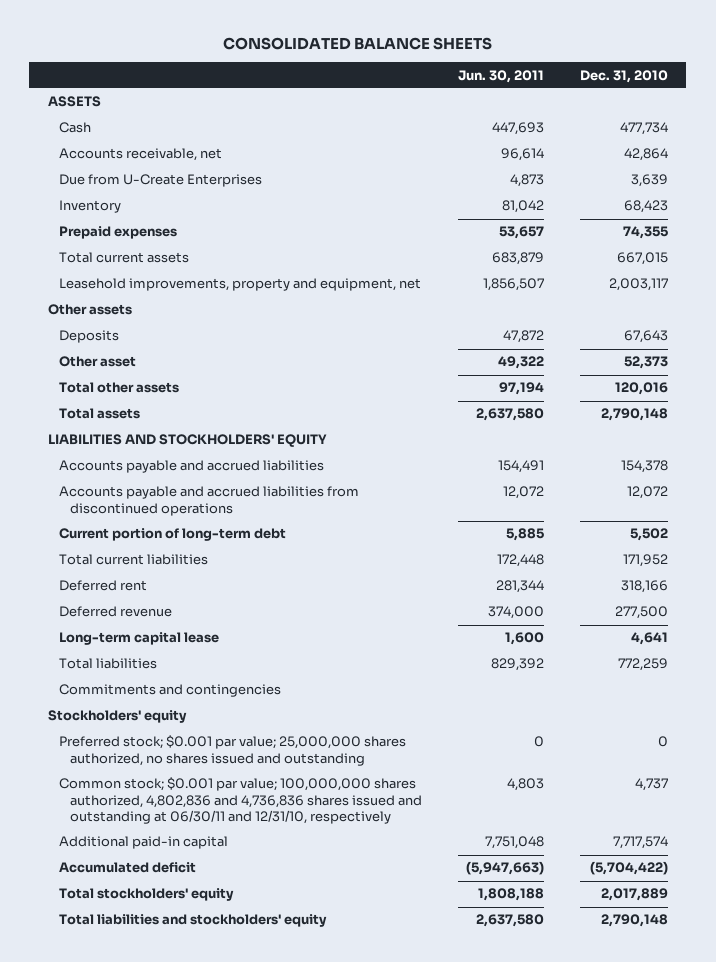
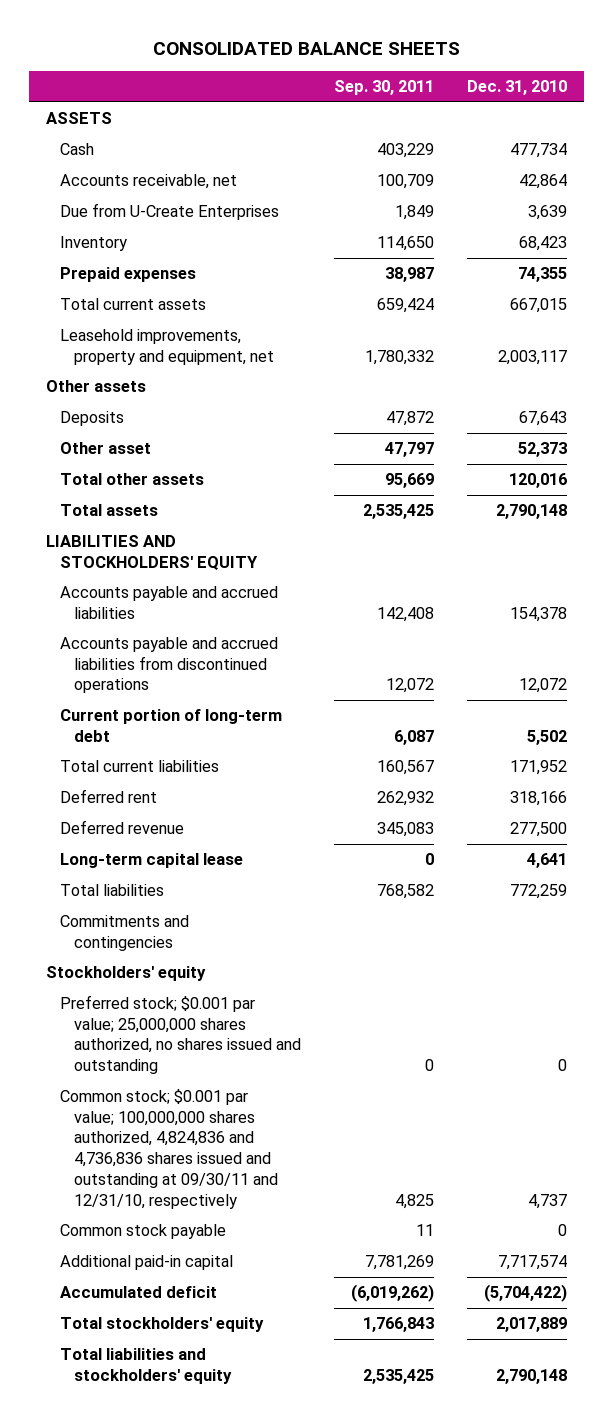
[457,69,544,83] Jun. 30, 2011 -> none
none -> [334,80,435,96] Sep. 30, 2011
[58,777,422,824] Common stock; $0.001 par value; 100,000,000 shares authorized, 4,802,836 and 4,736,836 shares issued and outstanding at 06/30/11 and 12/31/10, respectively -> [59,1089,278,1209] Common stock; $0.001 par value; 100,000,000 shares authorized, 4,824,836 and 4,736,836 shares issued and outstanding at 09/30/11 and 12/31/10, respectively
none -> [59,1224,226,1240] Common stock payable

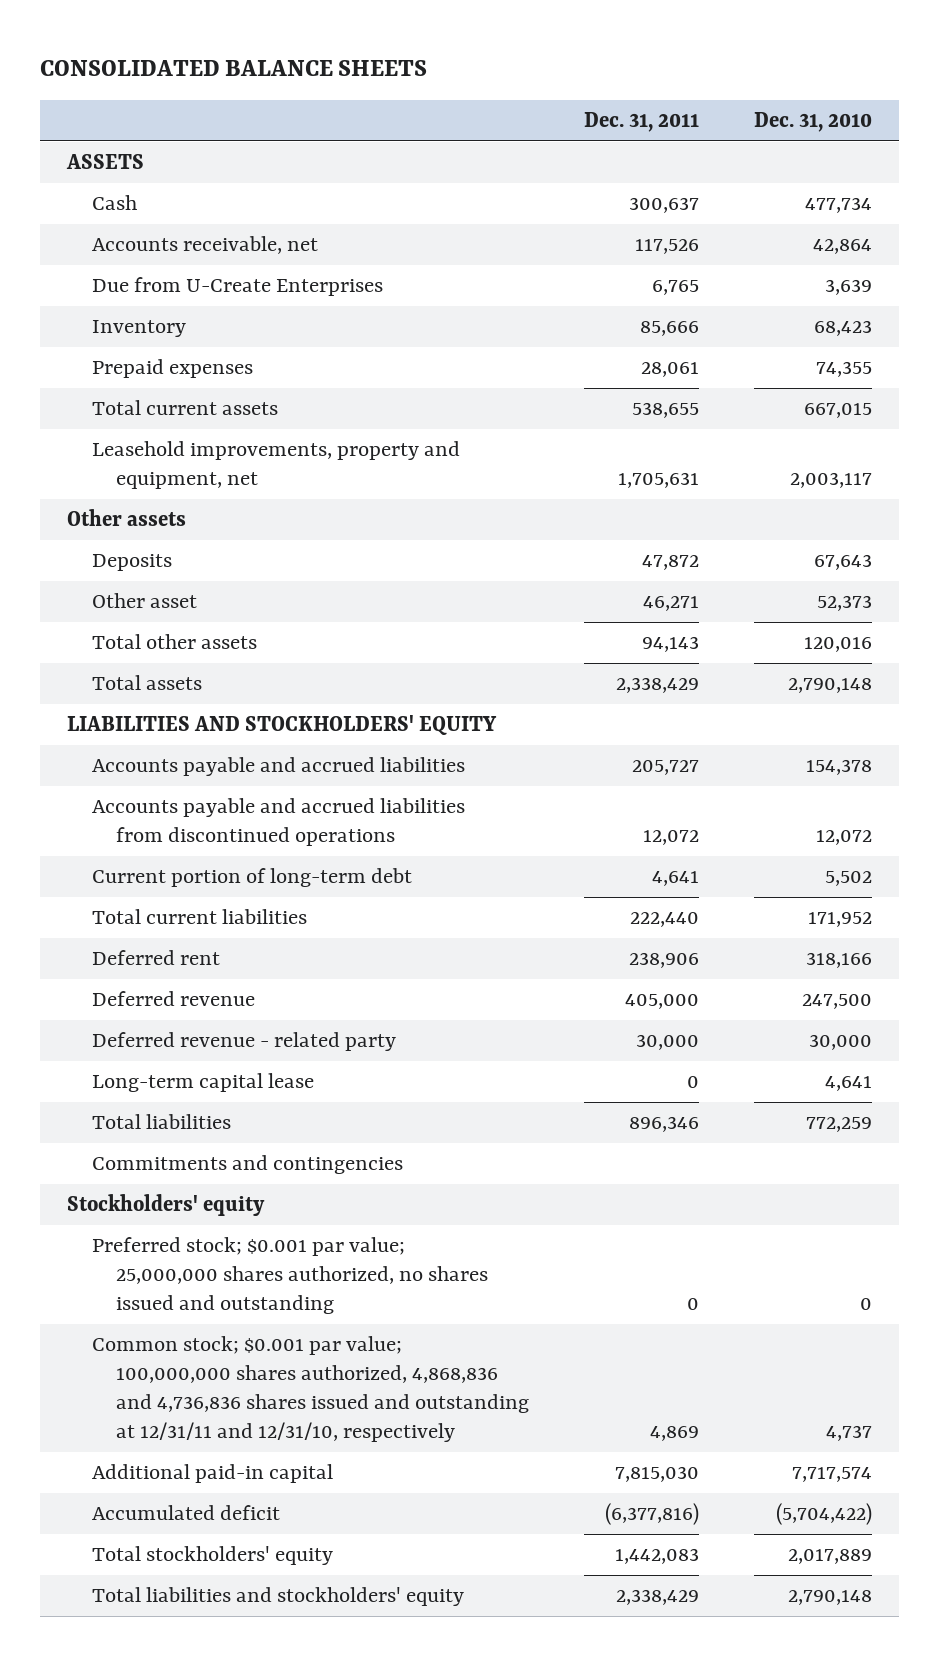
[334,80,435,96] Sep. 30, 2011 -> none
none -> [583,111,699,132] Dec. 31, 2011
[510,822,568,838] 277,500 -> [801,994,872,1010] 247,500
none -> [91,1032,396,1052] Deferred revenue - related party
[59,1224,226,1240] Common stock payable -> none
[59,1089,278,1209] Common stock; $0.001 par value; 100,000,000 shares authorized, 4,824,836 and 4,736,836 shares issued and outstanding at 09/30/11 and 12/31/10, respectively -> [91,1336,529,1443] Common stock; $0.001 par value; 100,000,000 shares authorized, 4,868,836 and 4,736,836 shares issued and outstanding at 12/31/11 and 12/31/10, respectively

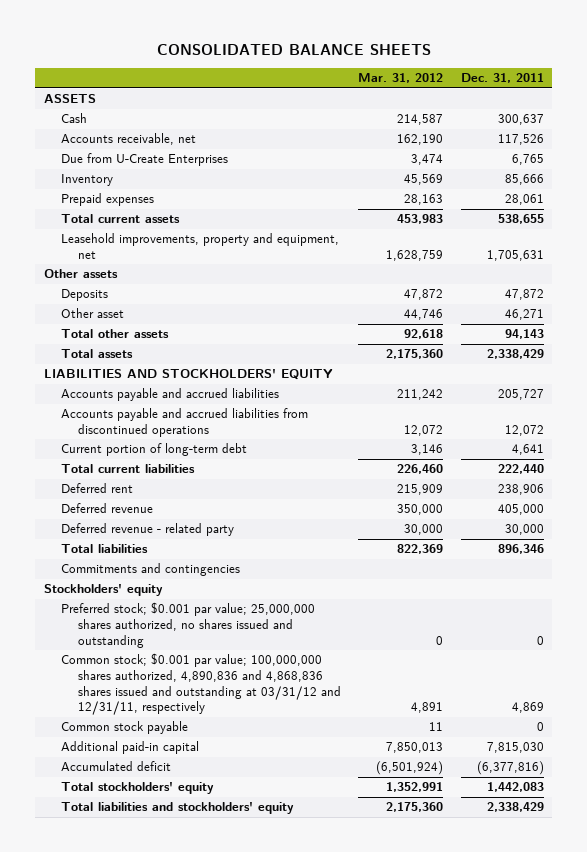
[753,111,872,132] Dec. 31, 2010 -> none
none -> [358,73,444,84] Mar. 31, 2012
[91,1073,314,1093] Long-term capital lease -> none
[91,1336,529,1443] Common stock; $0.001 par value; 100,000,000 shares authorized, 4,868,836 and 4,736,836 shares issued and outstanding at 12/31/11 and 12/31/10, respectively -> [60,653,341,716] Common stock; $0.001 par value; 100,000,000 shares authorized, 4,890,836 and 4,868,836 shares issued and outstanding at 03/31/12 and 12/31/11, respectively
none -> [60,721,188,735] Common stock payable

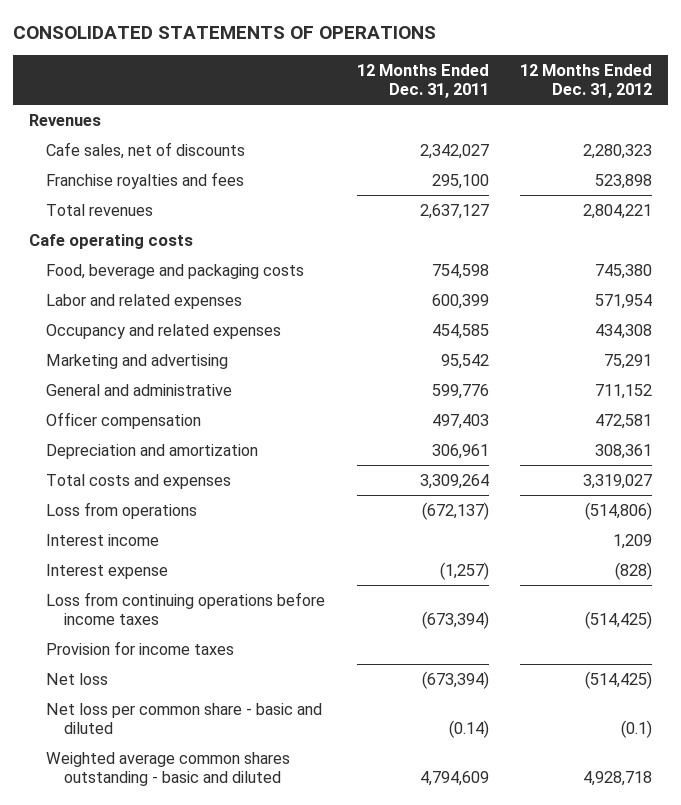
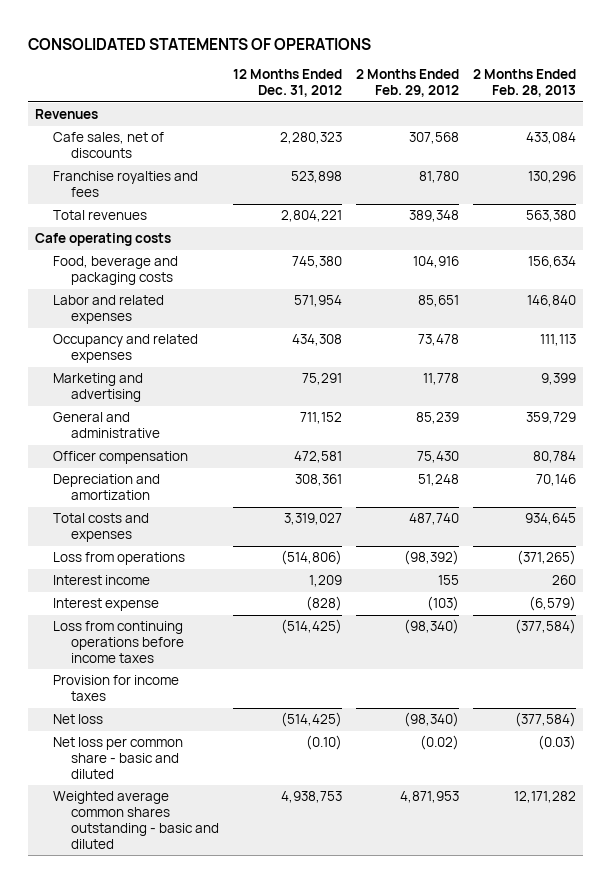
[356,63,489,98] 12 Months Ended Dec. 31, 2011 -> none
none -> [355,69,459,98] 2 Months Ended Feb. 29, 2012
none -> [472,69,576,98] 2 Months Ended Feb. 28, 2013
[620,719,652,738] (0.1) -> [306,735,343,751] (0.10)
[582,770,652,786] 4,928,718 -> [281,791,343,804] 4,938,753

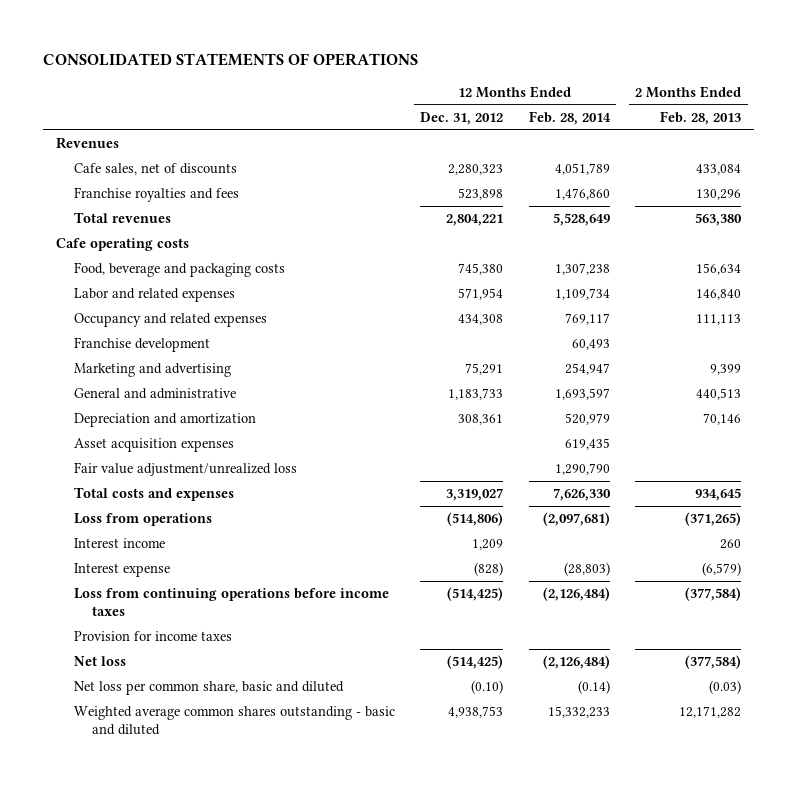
[355,69,459,98] 2 Months Ended Feb. 29, 2012 -> none
none -> [528,110,611,125] Feb. 28, 2014
none -> [73,337,210,353] Franchise development
[53,451,189,465] Officer compensation -> none
[300,412,343,425] 711,152 -> [448,388,504,401] 1,183,733
[525,412,576,425] 359,729 -> [696,388,742,401] 440,513
none -> [73,438,234,453] Asset acquisition expenses
none -> [73,462,297,477] Fair value adjustment/unrealized loss
[53,737,184,779] Net loss per common share - basic and diluted -> [73,681,344,696] Net loss per common share, basic and diluted

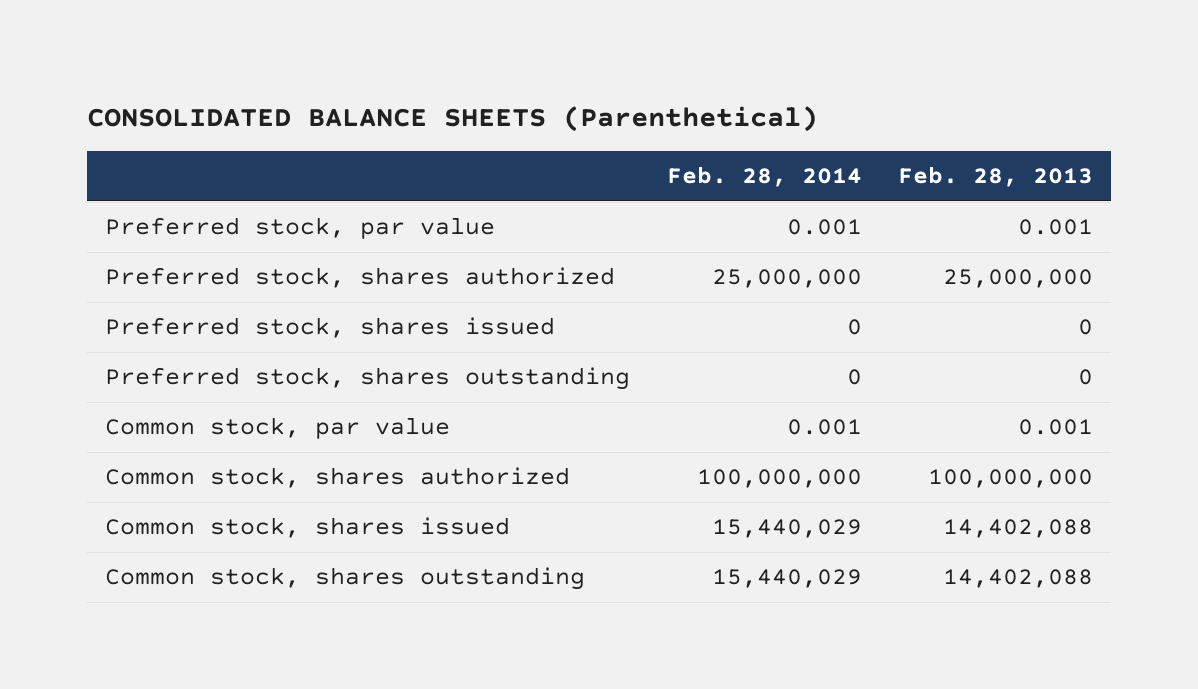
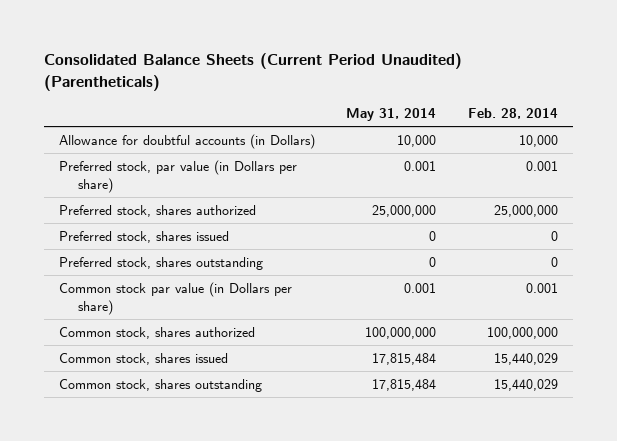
[86,106,818,133] CONSOLIDATED BALANCE SHEETS (Parenthetical) -> [43,53,462,91] Consolidated Balance Sheets (Current Period Unaudited) (Parentheticals)
[898,166,1094,188] Feb. 28, 2013 -> none
none -> [346,108,437,122] May 31, 2014
none -> [59,133,316,149] Allowance for doubtful accounts (in Dollars)
[105,217,496,240] Preferred stock, par value -> [59,159,298,193] Preferred stock, par value (in Dollars per share)
[105,417,451,440] Common stock, par value -> [59,281,293,315] Common stock par value (in Dollars per share)

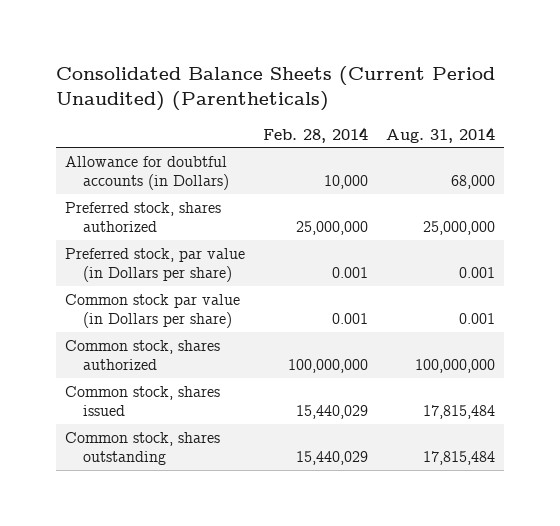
[346,108,437,122] May 31, 2014 -> none
none -> [386,126,496,143] Aug. 31, 2014
[59,230,230,243] Preferred stock, shares issued -> none
[59,256,264,270] Preferred stock, shares outstanding -> none
[59,159,298,193] Preferred stock, par value (in Dollars per share) -> [64,247,245,282] Preferred stock, par value (in Dollars per share)

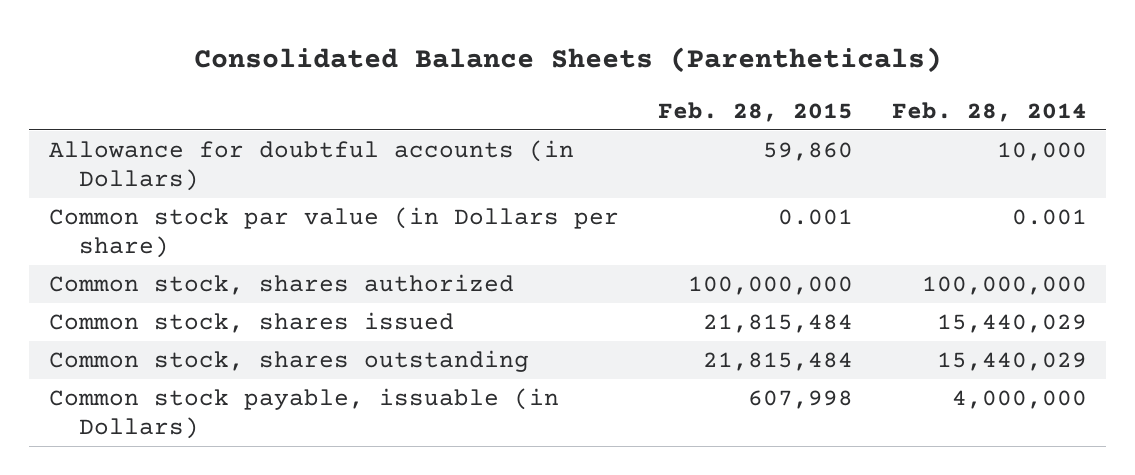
[55,66,495,112] Consolidated Balance Sheets (Current Period Unaudited) (Parentheticals) -> [193,47,942,74] Consolidated Balance Sheets (Parentheticals)
[386,126,496,143] Aug. 31, 2014 -> none
none -> [657,101,853,122] Feb. 28, 2015
[64,201,221,232] Preferred stock, shares authorized -> none
[64,247,245,282] Preferred stock, par value (in Dollars per share) -> none
none -> [48,387,559,440] Common stock payable, issuable (in Dollars)

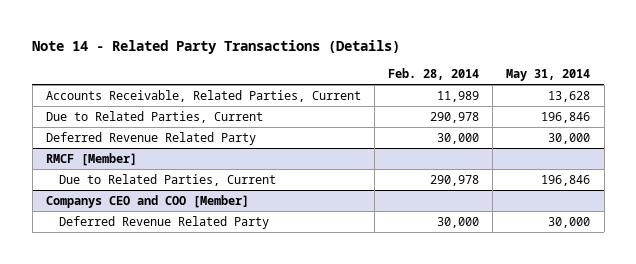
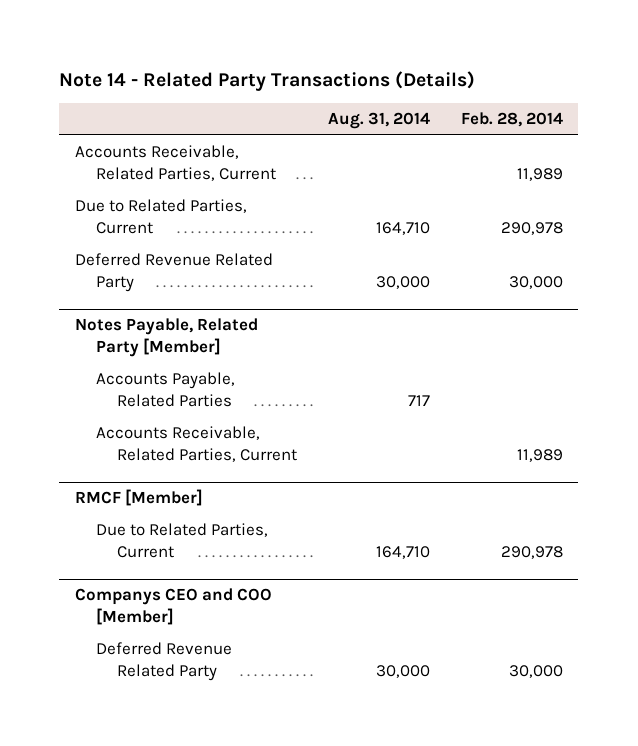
[506,68,591,81] May 31, 2014 -> none
none -> [328,112,431,130] Aug. 31, 2014
none -> [74,318,258,358] Notes Payable, Related Party [Member]
none -> [96,372,236,408] Accounts Payable, Related Parties
none -> [96,426,298,463] Accounts Receivable, Related Parties, Current

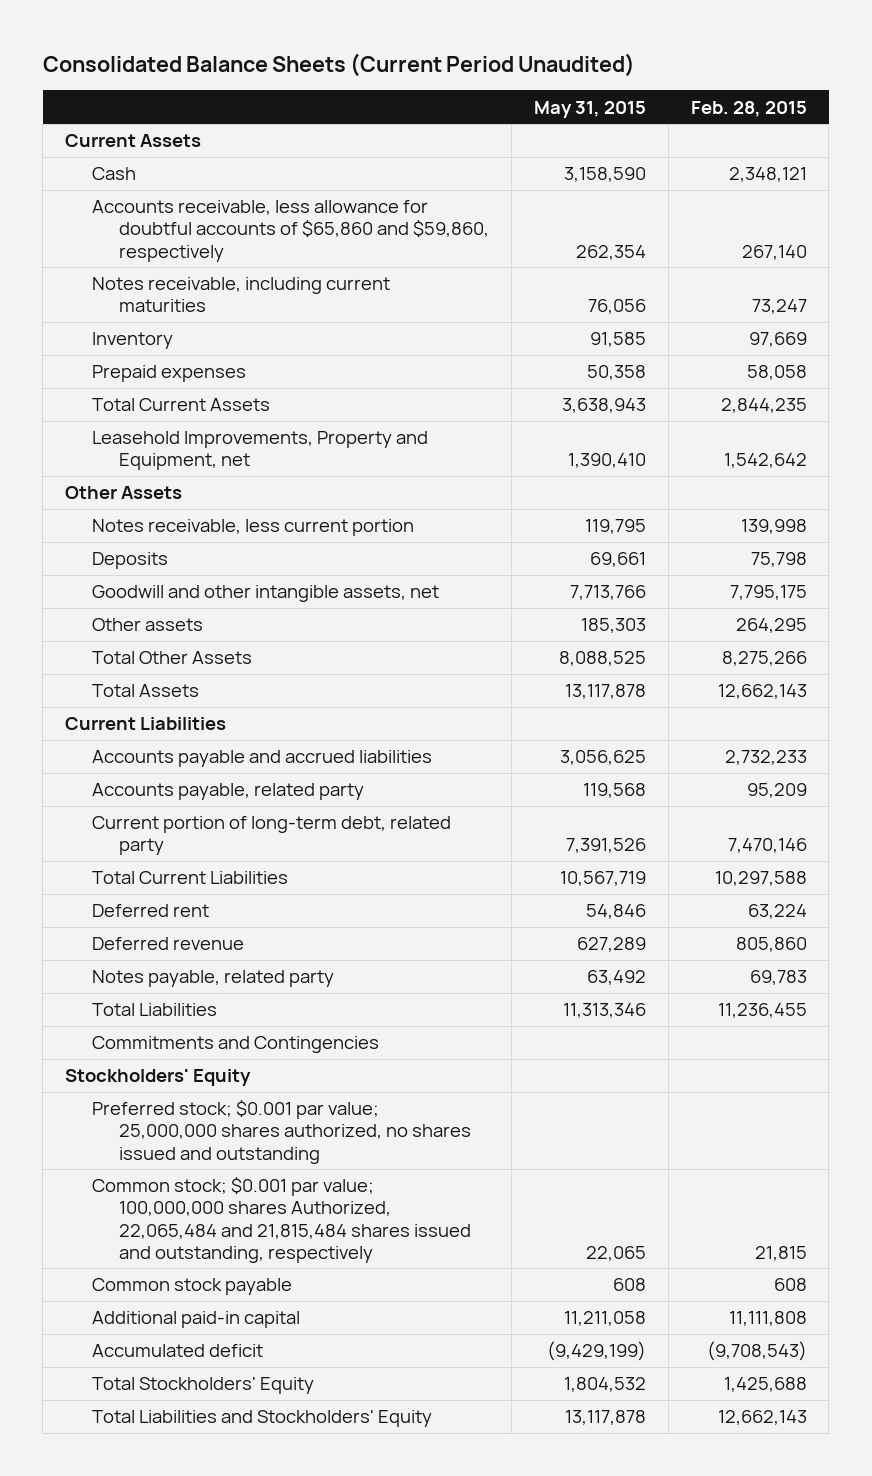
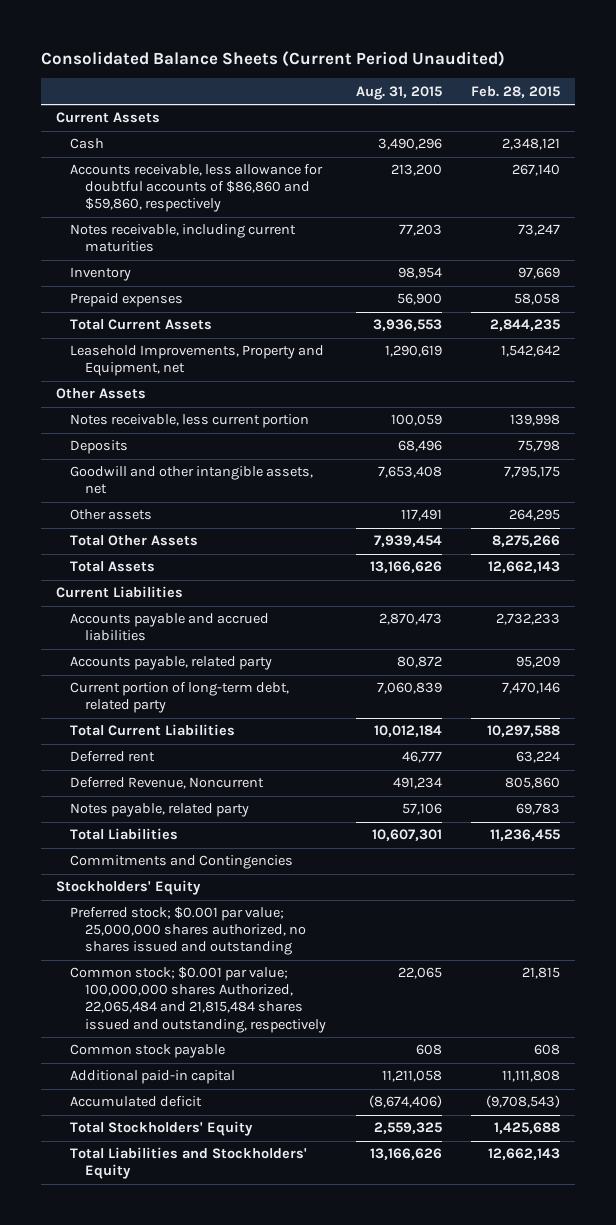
[533,100,646,118] May 31, 2015 -> none
none -> [355,85,442,100] Aug. 31, 2015
[92,200,489,262] Accounts receivable, less allowance for doubtful accounts of $65,860 and $59,860, respectively -> [70,164,324,213] Accounts receivable, less allowance for doubtful accounts of $86,860 and $59,860, respectively
[92,937,245,951] Deferred revenue -> [70,777,265,790] Deferred Revenue, Noncurrent

